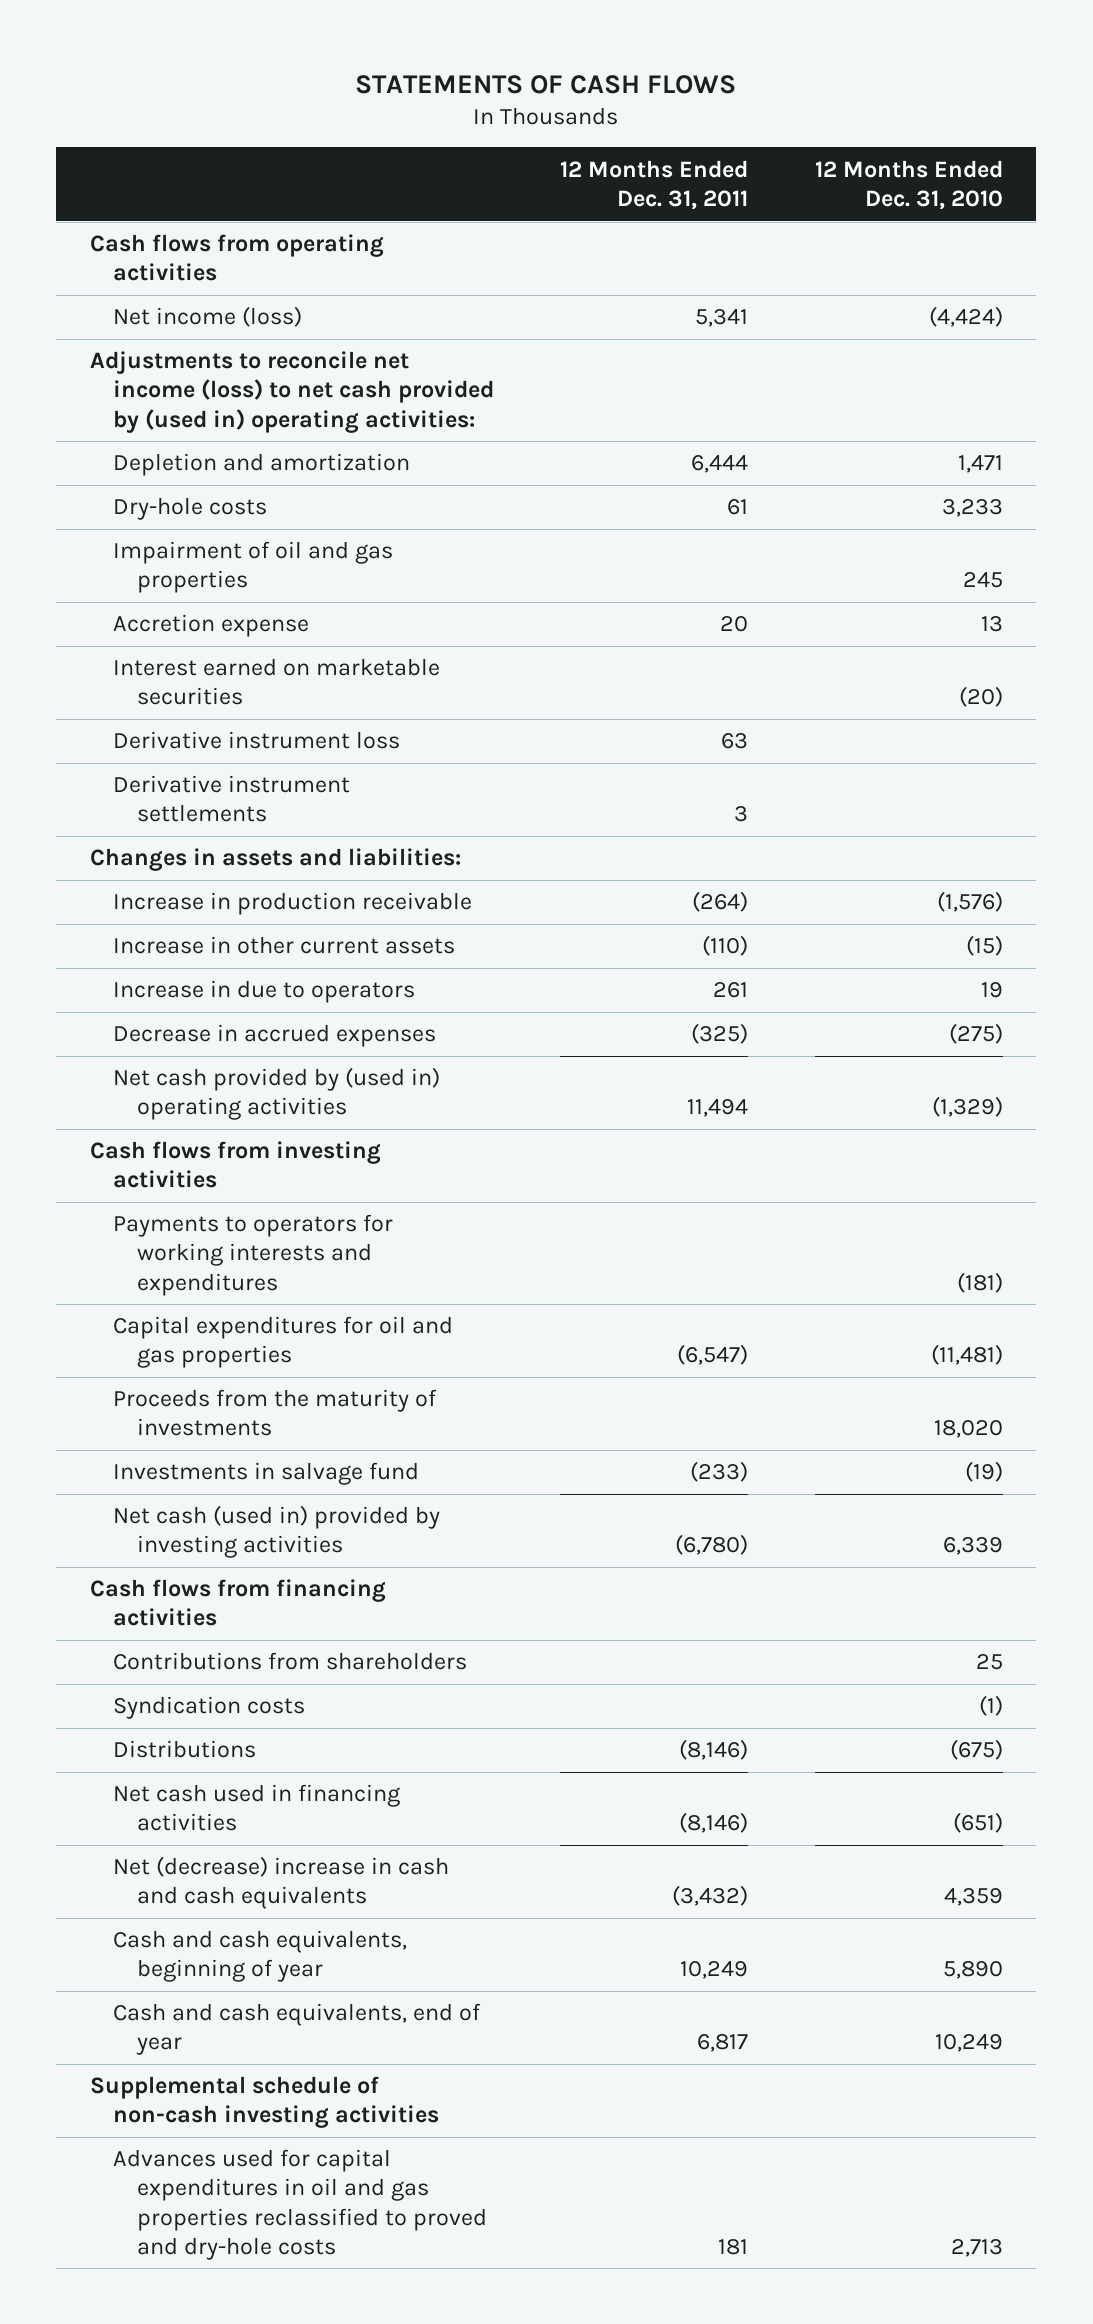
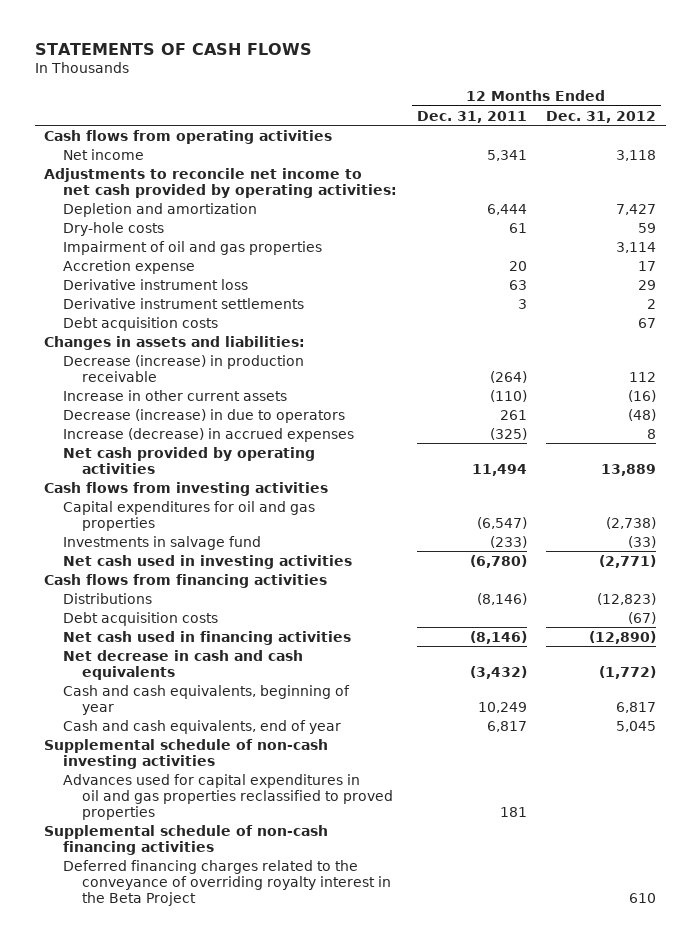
[814,159,1003,210] 12 Months Ended Dec. 31, 2010 -> none
none -> [546,110,657,123] Dec. 31, 2012
[113,306,303,328] Net income (loss) -> [63,148,145,160] Net income
[89,351,495,433] Adjustments to reconcile net income (loss) to net cash provided by (used in) operating activities: -> [44,167,398,198] Adjustments to reconcile net income to net cash provided by operating activities:
[113,658,441,706] Interest earned on marketable securities -> none
none -> [63,316,219,331] Debt acquisition costs
[113,892,473,916] Increase in production receivable -> [63,354,305,382] Decrease (increase) in production receivable
[113,980,416,1004] Increase in due to operators -> [63,408,346,423] Decrease (increase) in due to operators
[113,1024,437,1048] Decrease in accrued expenses -> [63,427,355,442] Increase (decrease) in accrued expenses
[113,1067,441,1121] Net cash provided by (used in) operating activities -> [63,446,316,474] Net cash provided by operating activities
[113,1214,394,1296] Payments to operators for working interests and expenditures -> none
[113,1389,438,1437] Proceeds from the maturity of investments -> none
[113,1505,441,1559] Net cash (used in) provided by investing activities -> [63,554,353,569] Net cash used in investing activities
[113,1652,468,1671] Contributions from shareholders -> none
[113,1696,306,1720] Syndication costs -> none
none -> [63,611,219,626] Debt acquisition costs
[113,1856,450,1910] Net (decrease) increase in cash and cash equivalents -> [63,649,304,680] Net decrease in cash and cash equivalents
[113,2149,487,2260] Advances used for capital expenditures in oil and gas properties reclassified to proved and dry-hole costs -> [63,773,394,820] Advances used for capital expenditures in oil and gas properties reclassified to proved properties
none -> [44,824,329,855] Supplemental schedule of non-cash financing activities
none -> [63,859,392,906] Deferred financing charges related to the conveyance of overriding royalty interest in the Beta Project

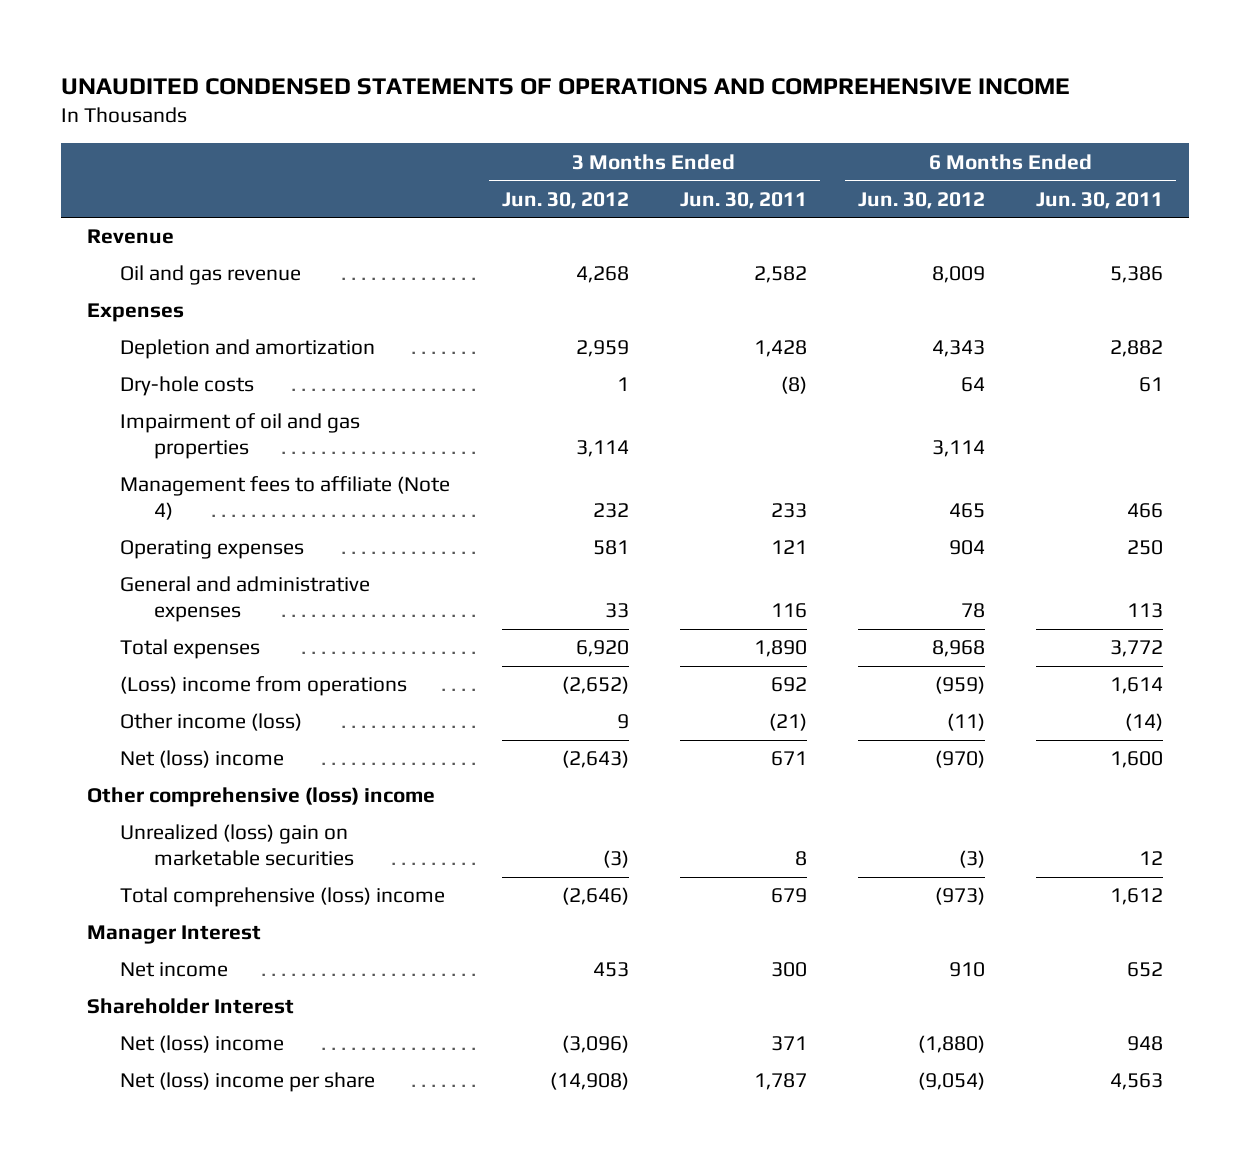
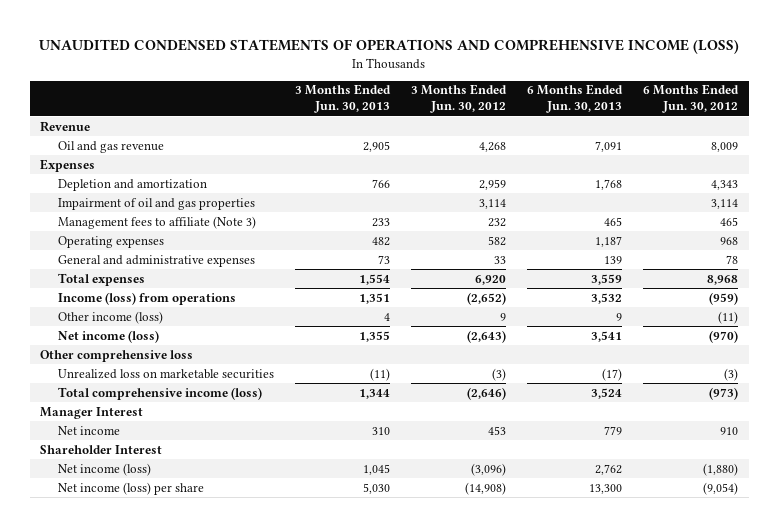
[61,77,1071,95] UNAUDITED CONDENSED STATEMENTS OF OPERATIONS AND COMPREHENSIVE INCOME -> [39,39,740,55] UNAUDITED CONDENSED STATEMENTS OF OPERATIONS AND COMPREHENSIVE INCOME (LOSS)
[679,191,807,209] Jun. 30, 2011 -> none
[1036,191,1164,209] Jun. 30, 2011 -> none
none -> [295,84,392,114] 3 Months Ended Jun. 30, 2013
none -> [527,84,624,114] 6 Months Ended Jun. 30, 2013
[120,376,255,397] Dry-hole costs -> none
[120,476,451,520] Management fees to affiliate (Note 4) -> [58,215,257,229] Management fees to affiliate (Note 3)
[592,540,629,556] 581 -> [488,235,507,246] 582
[948,540,985,556] 904 -> [720,236,739,245] 968
[120,676,408,697] (Loss) income from operations -> [58,291,237,305] Income (loss) from operations
[120,750,285,769] Net (loss) income -> [58,329,160,343] Net income (loss)
[86,787,435,808] Other comprehensive (loss) income -> [40,349,194,362] Other comprehensive loss
[120,824,354,866] Unrealized (loss) gain on marketable securities -> [58,368,275,379] Unrealized loss on marketable securities
[120,887,446,908] Total comprehensive (loss) income -> [58,386,263,400] Total comprehensive income (loss)
[120,1035,285,1054] Net (loss) income -> [58,462,152,476] Net income (loss)
[120,1072,376,1093] Net (loss) income per share -> [58,481,205,495] Net income (loss) per share

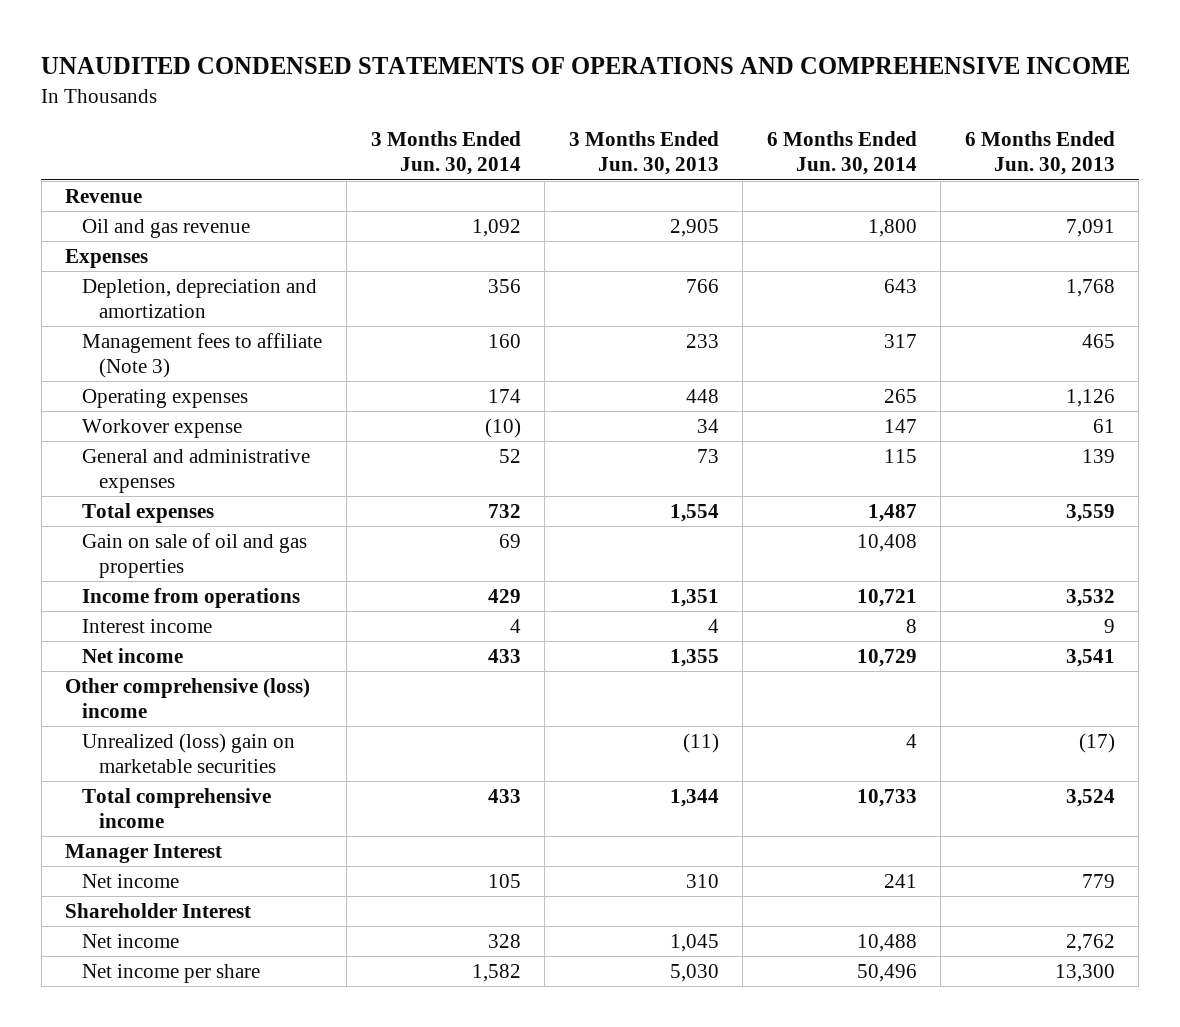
[39,39,740,55] UNAUDITED CONDENSED STATEMENTS OF OPERATIONS AND COMPREHENSIVE INCOME (LOSS) -> [41,57,1131,75] UNAUDITED CONDENSED STATEMENTS OF OPERATIONS AND COMPREHENSIVE INCOME
[411,84,508,114] 3 Months Ended Jun. 30, 2012 -> none
[643,84,740,114] 6 Months Ended Jun. 30, 2012 -> none
none -> [370,131,521,176] 3 Months Ended Jun. 30, 2014
none -> [766,131,917,176] 6 Months Ended Jun. 30, 2014
[58,197,256,210] Impairment of oil and gas properties -> none
[58,178,208,191] Depletion and amortization -> [82,279,318,319] Depletion, depreciation and amortization
[372,236,391,246] 482 -> [685,389,719,404] 448
[595,235,623,247] 1,187 -> [1065,389,1115,408] 1,126
none -> [82,419,243,439] Workover expense
[58,310,164,324] Other income (loss) -> none
none -> [82,533,308,579] Gain on sale of oil and gas properties
[58,291,237,305] Income (loss) from operations -> [82,588,301,609] Income from operations
none -> [82,619,213,634] Interest income
[58,329,160,343] Net income (loss) -> [82,648,184,664] Net income
[40,349,194,362] Other comprehensive loss -> [65,678,311,719] Other comprehensive (loss) income
[58,368,275,379] Unrealized loss on marketable securities -> [82,733,296,774] Unrealized (loss) gain on marketable securities
[58,386,263,400] Total comprehensive income (loss) -> [82,788,272,829] Total comprehensive income
[58,462,152,476] Net income (loss) -> [82,934,180,949] Net income
[58,481,205,495] Net income (loss) per share -> [82,964,261,984] Net income per share

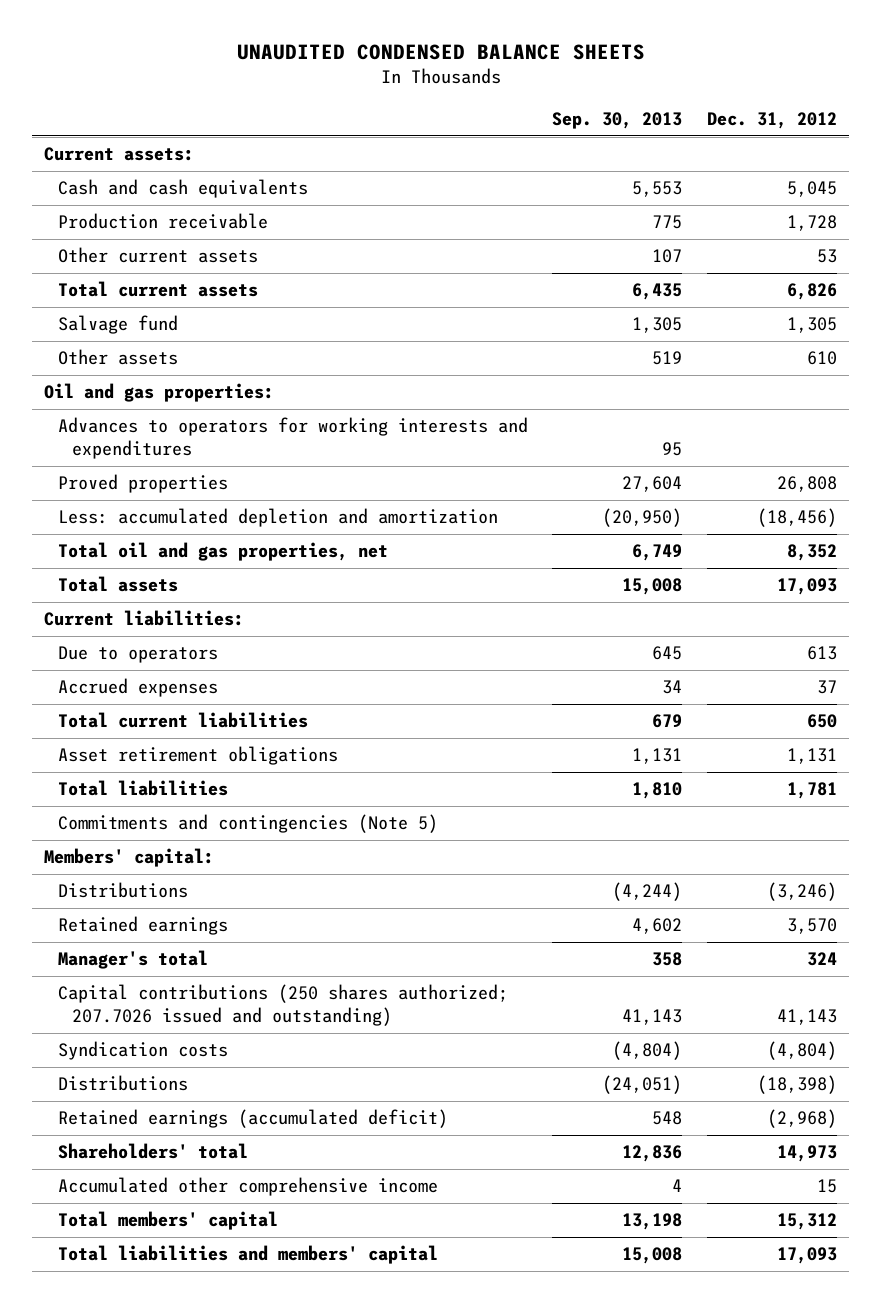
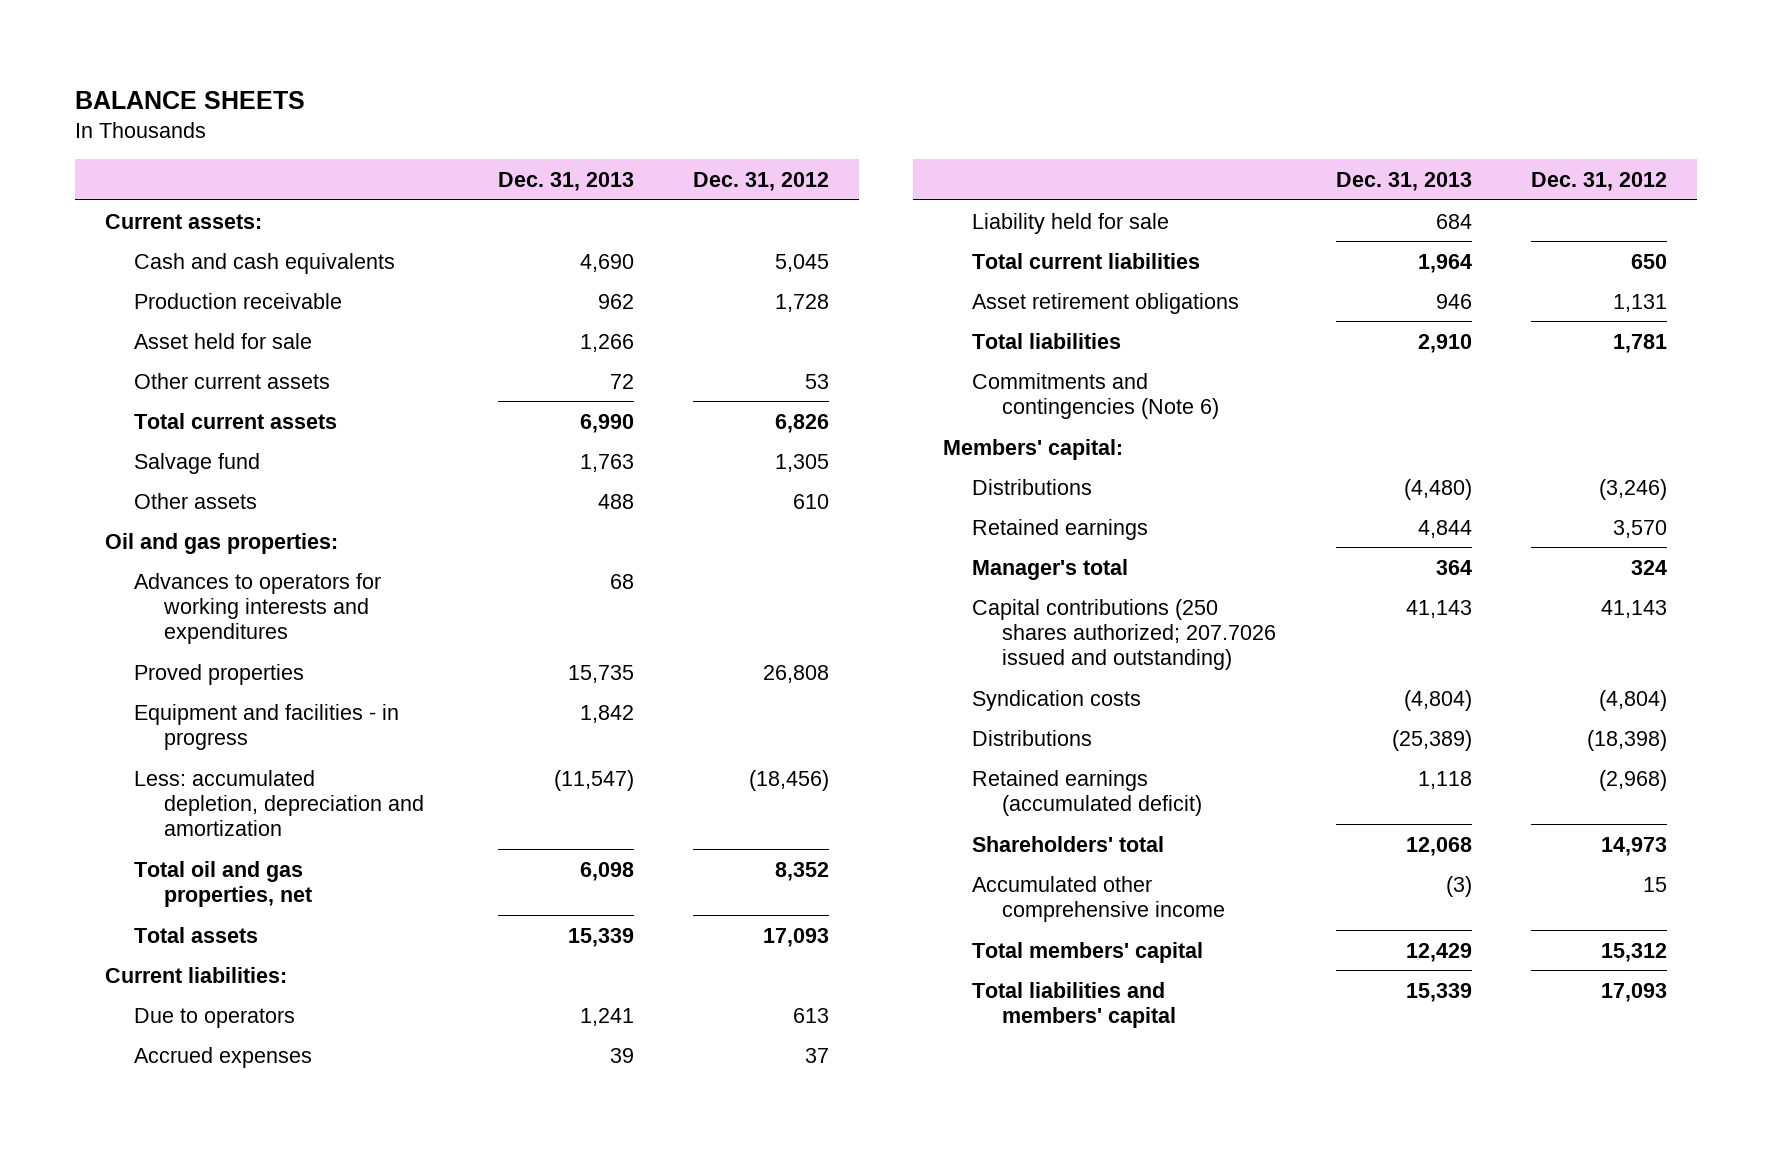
[236,44,645,61] UNAUDITED CONDENSED BALANCE SHEETS -> [75,90,306,109] BALANCE SHEETS
[552,111,683,129] Sep. 30, 2013 -> none
none -> [497,171,634,191] Dec. 31, 2013
none -> [134,332,313,349] Asset held for sale
none -> [134,703,400,750] Equipment and facilities - in progress
[57,508,498,528] Less: accumulated depletion and amortization -> [134,769,425,836] Less: accumulated depletion, depreciation and amortization
none -> [972,212,1170,234] Liability held for sale
[57,814,438,834] Commitments and contingencies (Note 5) -> [972,372,1220,419] Commitments and contingencies (Note 6)

